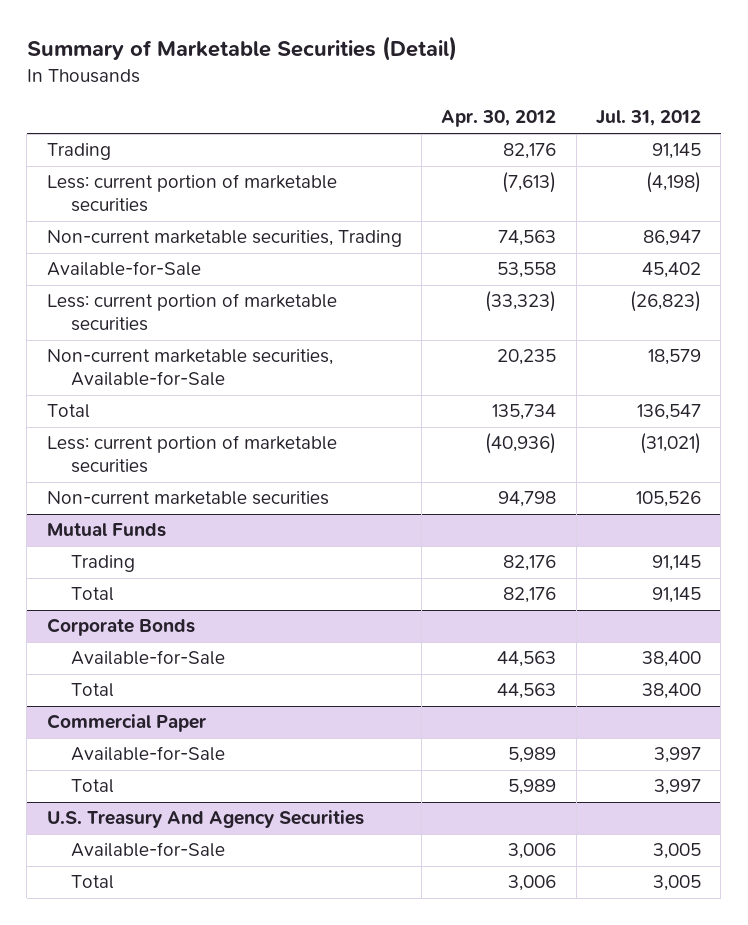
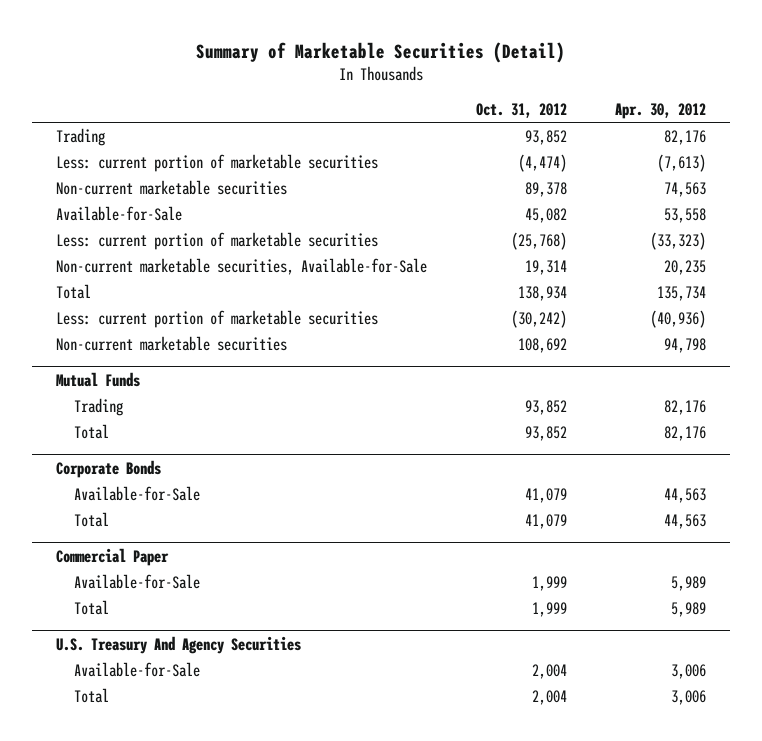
[596,110,702,127] Jul. 31, 2012 -> none
none -> [475,103,567,119] Oct. 31, 2012
[46,230,402,248] Non-current marketable securities, Trading -> [56,179,288,195] Non-current marketable securities

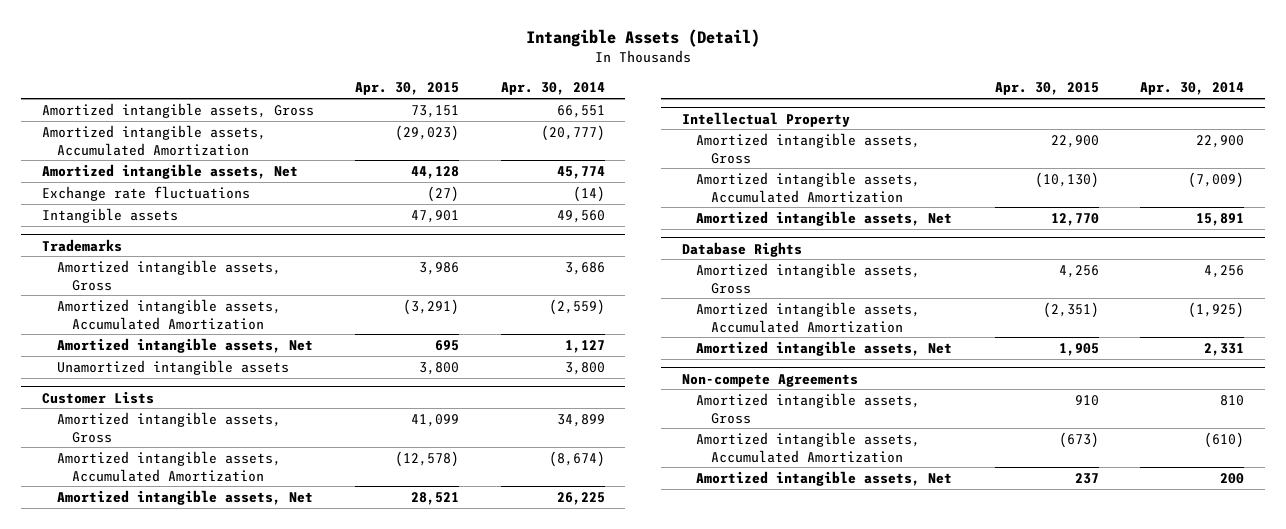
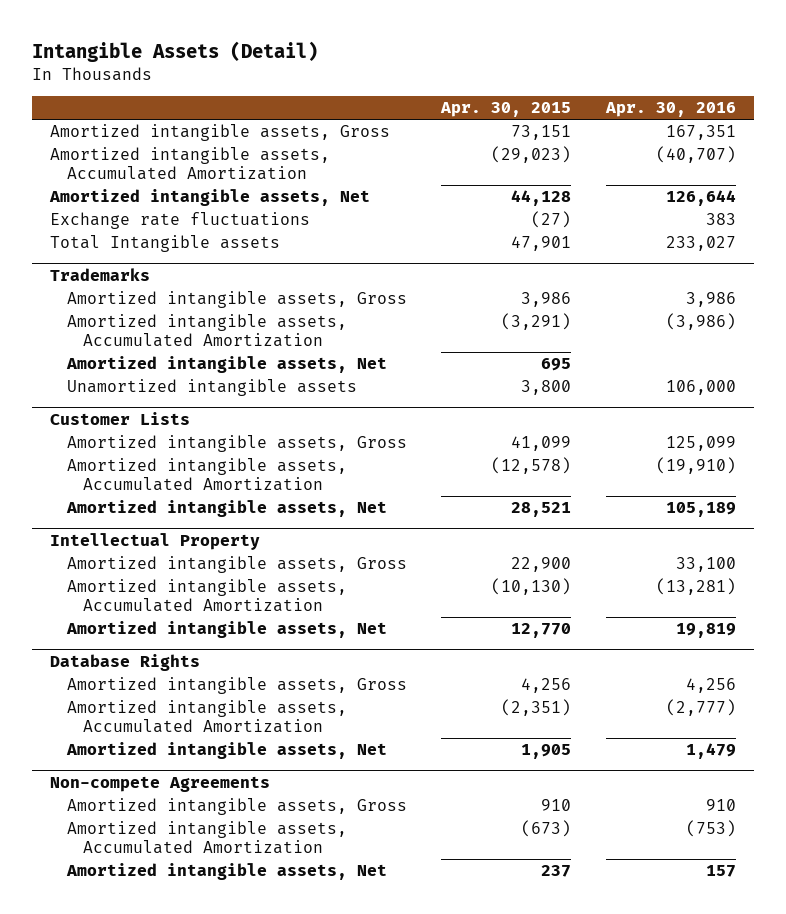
[500,82,605,96] Apr. 30, 2014 -> none
none -> [605,102,737,118] Apr. 30, 2016
[41,207,178,223] Intangible assets -> [49,235,280,253] Total Intangible assets

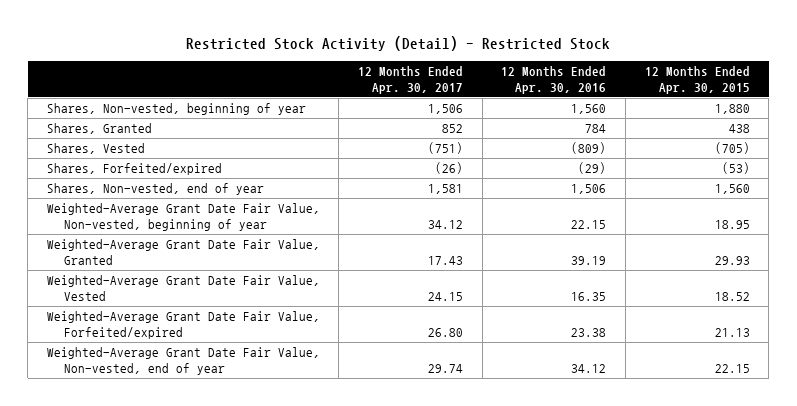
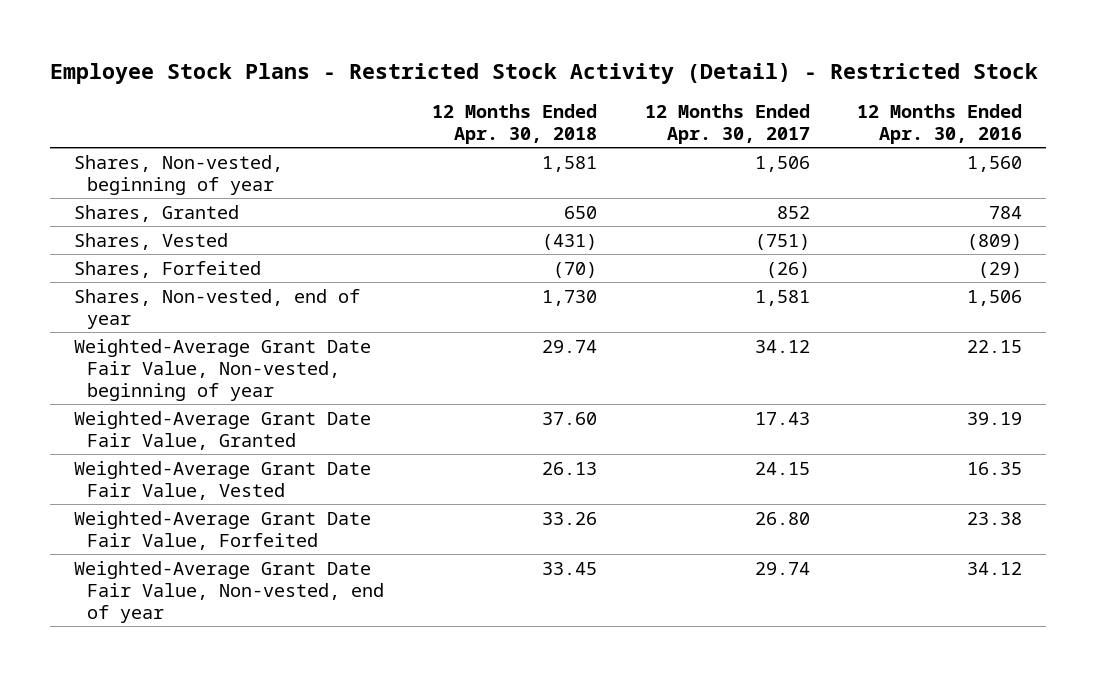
[186,35,611,51] Restricted Stock Activity (Detail) - Restricted Stock -> [49,62,1038,84] Employee Stock Plans - Restricted Stock Activity (Detail) - Restricted Stock
[644,66,750,95] 12 Months Ended Apr. 30, 2015 -> none
none -> [431,103,597,144] 12 Months Ended Apr. 30, 2018
[46,163,222,176] Shares, Forfeited/expired -> [73,260,261,278] Shares, Forfeited
[46,311,320,340] Weighted-Average Grant Date Fair Value, Forfeited/expired -> [73,510,371,550] Weighted-Average Grant Date Fair Value, Forfeited

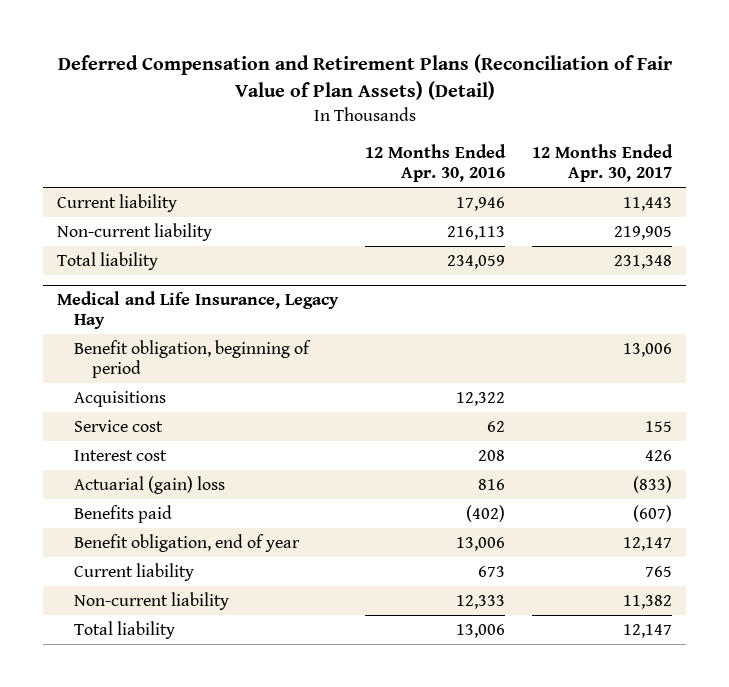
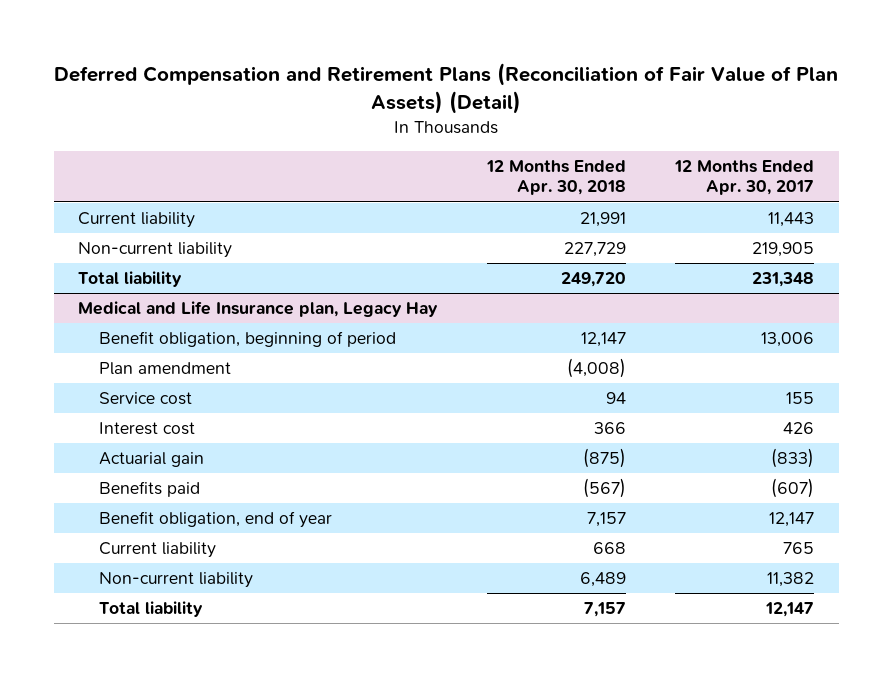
[365,143,507,182] 12 Months Ended Apr. 30, 2016 -> none
none -> [485,159,626,196] 12 Months Ended Apr. 30, 2018
[56,290,339,330] Medical and Life Insurance, Legacy Hay -> [78,301,439,318] Medical and Life Insurance plan, Legacy Hay
[74,390,167,407] Acquisitions -> none
none -> [98,362,231,376] Plan amendment
[74,475,226,494] Actuarial (gain) loss -> [98,452,204,468] Actuarial gain

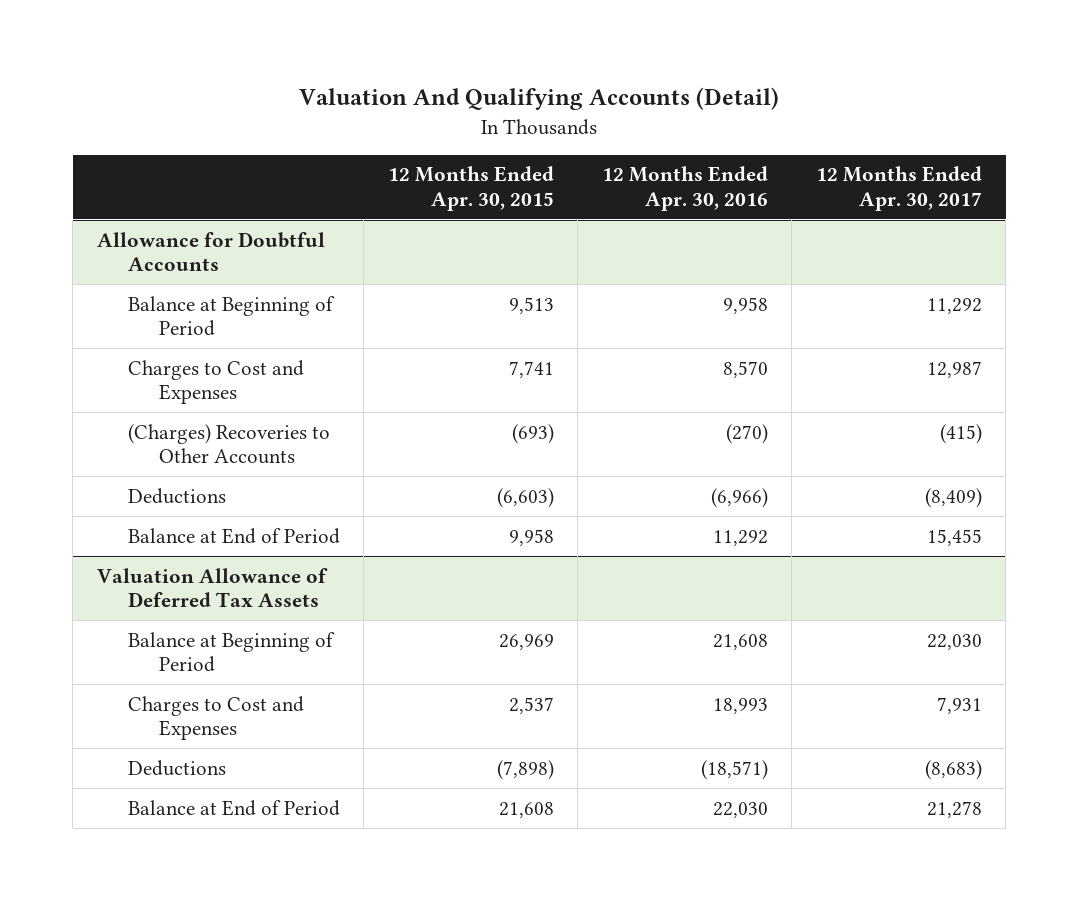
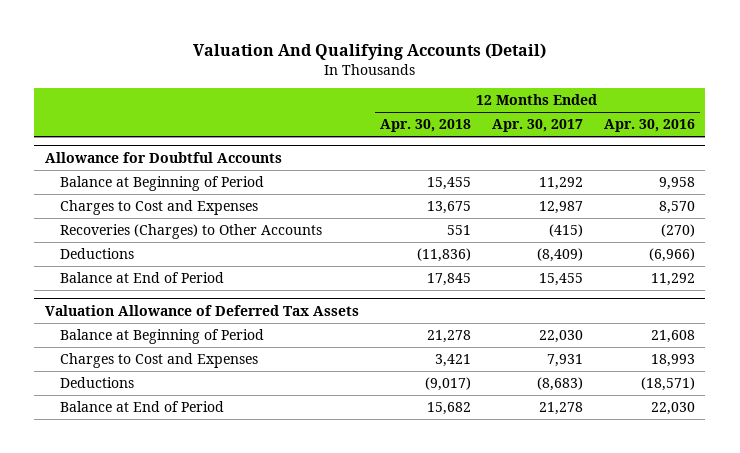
[387,166,554,211] 12 Months Ended Apr. 30, 2015 -> none
none -> [379,119,471,133] Apr. 30, 2018
[127,423,330,465] (Charges) Recoveries to Other Accounts -> [59,223,322,239] Recoveries (Charges) to Other Accounts

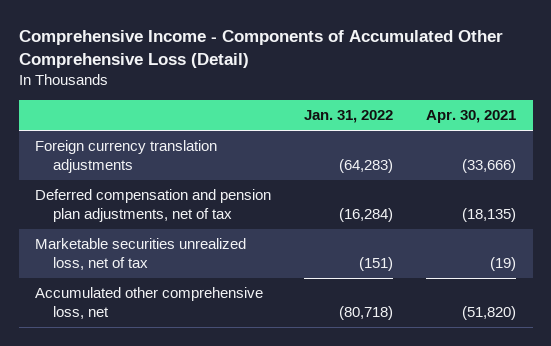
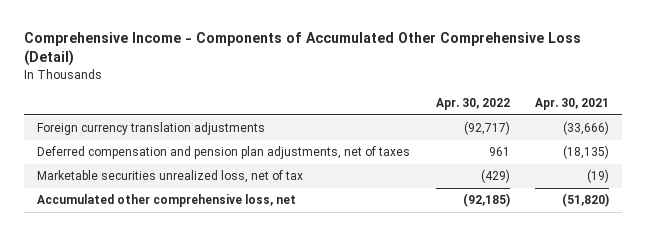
[304,110,394,124] Jan. 31, 2022 -> none
none -> [435,98,510,111] Apr. 30, 2022
[35,189,272,223] Deferred compensation and pension plan adjustments, net of tax -> [36,146,410,160] Deferred compensation and pension plan adjustments, net of taxes

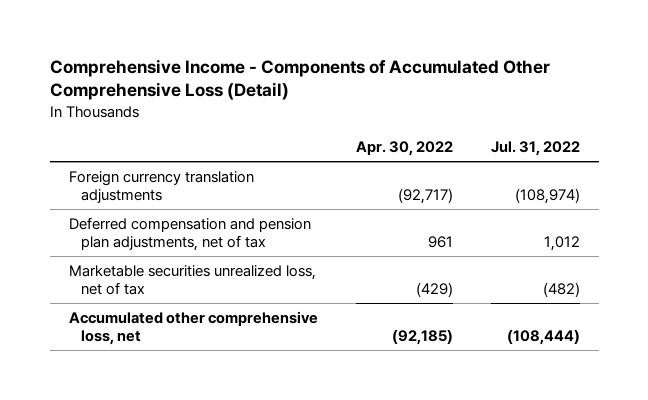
[535,98,610,111] Apr. 30, 2021 -> none
none -> [490,140,580,156] Jul. 31, 2022
[36,146,410,160] Deferred compensation and pension plan adjustments, net of taxes -> [68,217,311,251] Deferred compensation and pension plan adjustments, net of tax

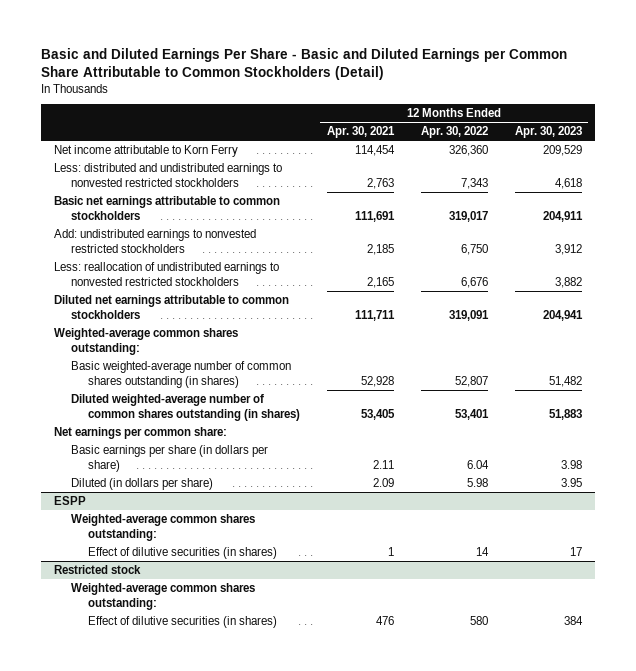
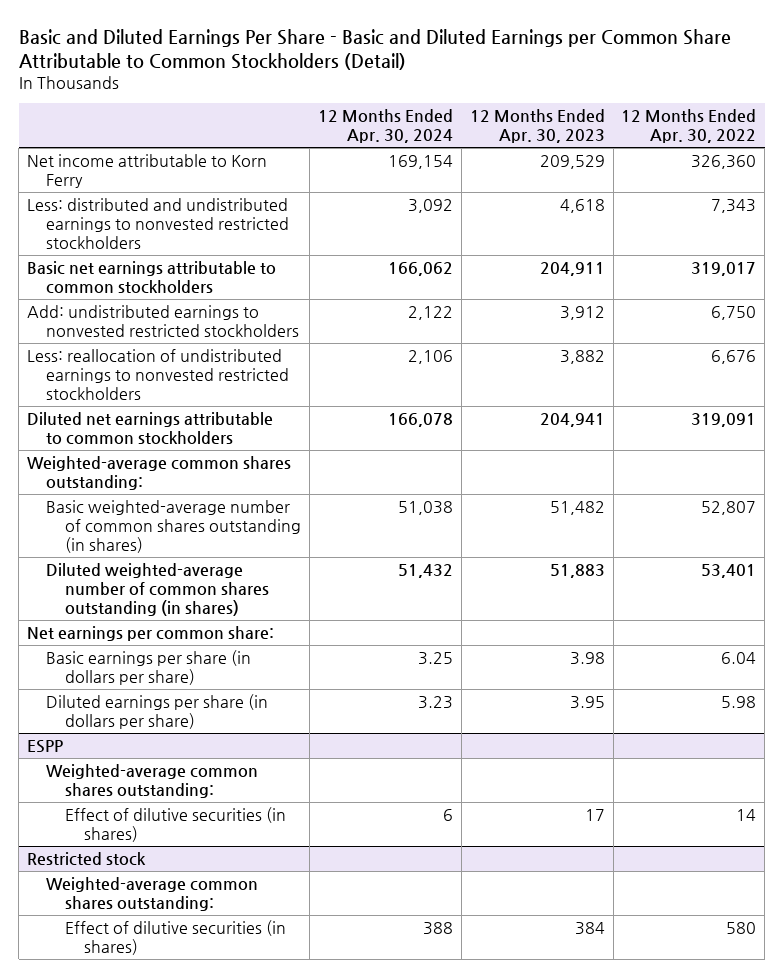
[326,126,395,139] Apr. 30, 2021 -> none
none -> [317,109,453,144] 12 Months Ended Apr. 30, 2024
[70,478,213,491] Diluted (in dollars per share) -> [46,693,269,729] Diluted earnings per share (in dollars per share)

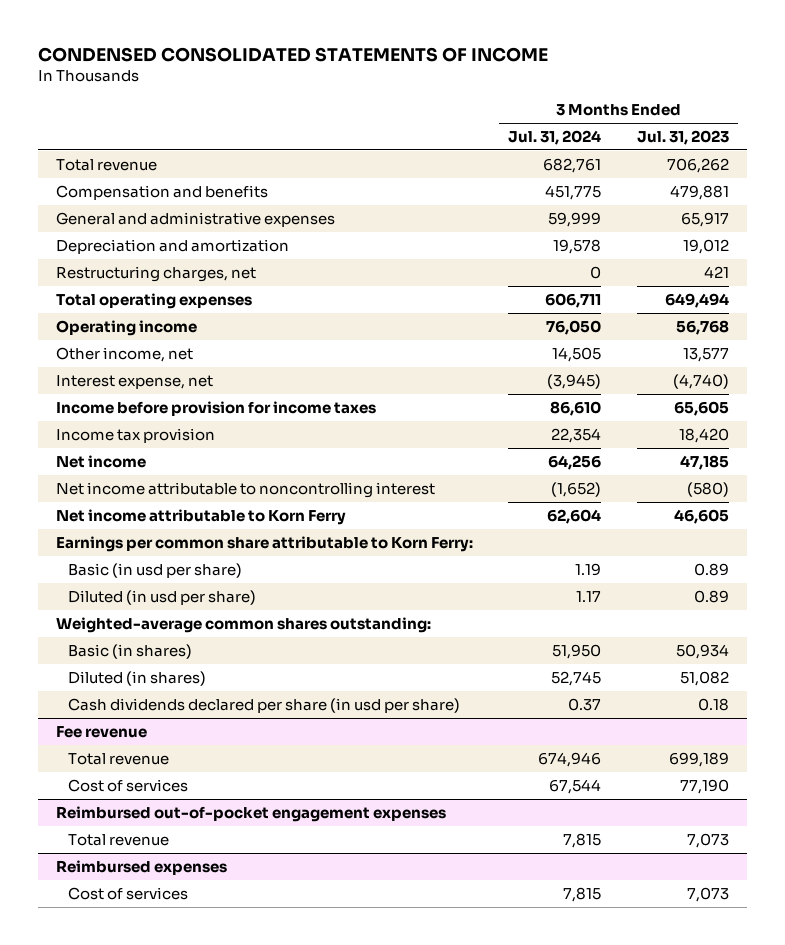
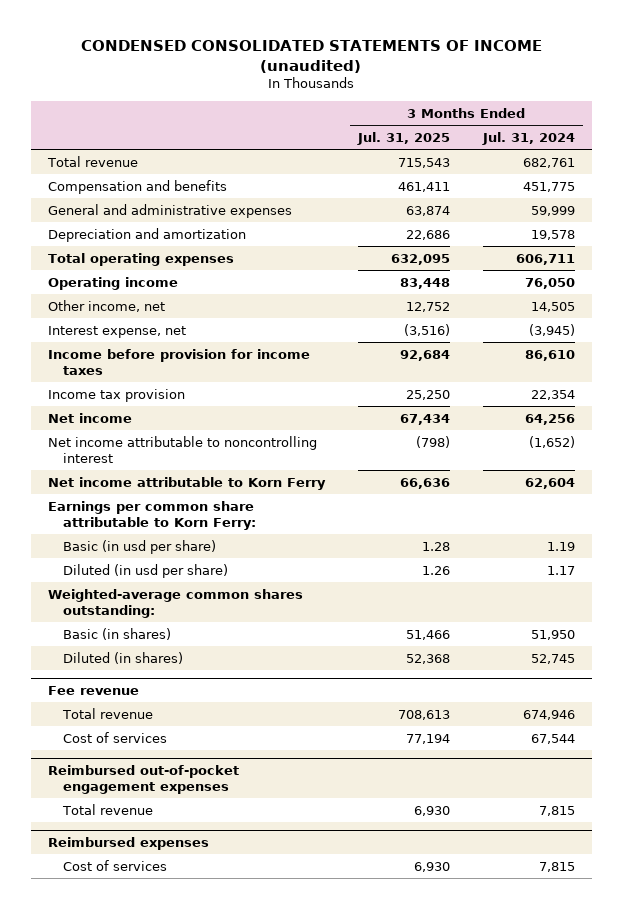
[37,46,548,62] CONDENSED CONSOLIDATED STATEMENTS OF INCOME -> [81,40,543,74] CONDENSED CONSOLIDATED STATEMENTS OF INCOME (unaudited)
[637,129,730,145] Jul. 31, 2023 -> none
none -> [356,131,450,145] Jul. 31, 2025
[55,265,256,282] Restructuring charges, net -> none
[67,697,460,713] Cash dividends declared per share (in usd per share) -> none

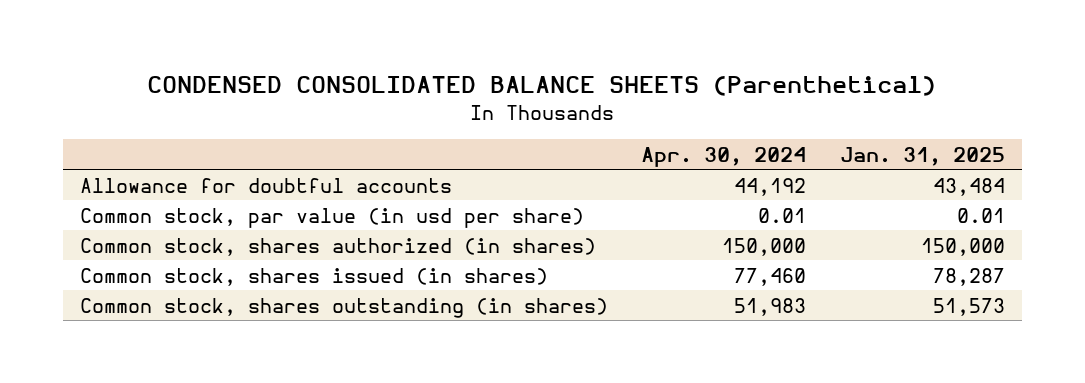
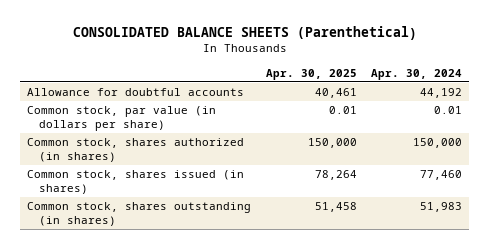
[147,76,937,97] CONDENSED CONSOLIDATED BALANCE SHEETS (Parenthetical) -> [72,26,417,41] CONSOLIDATED BALANCE SHEETS (Parenthetical)
[840,146,1006,166] Jan. 31, 2025 -> none
none -> [265,68,357,80] Apr. 30, 2025
[79,207,584,228] Common stock, par value (in usd per share) -> [27,106,217,131] Common stock, par value (in dollars per share)

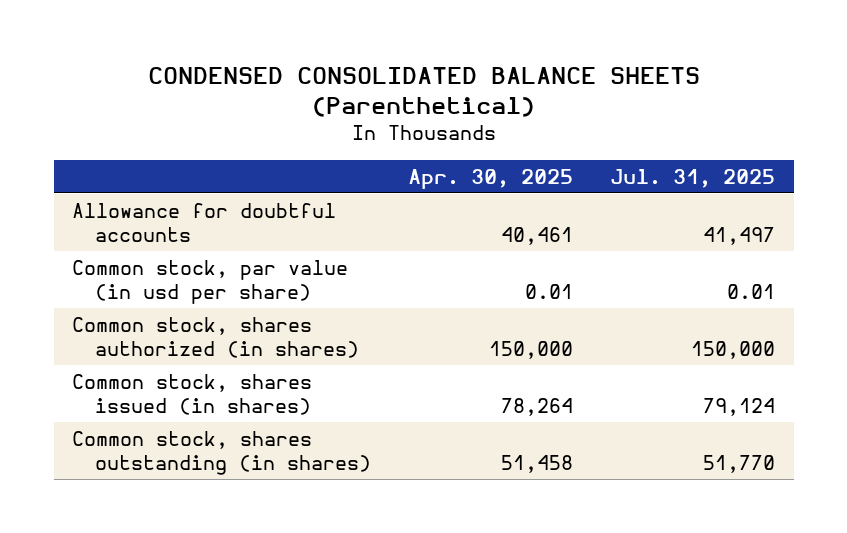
[72,26,417,41] CONSOLIDATED BALANCE SHEETS (Parenthetical) -> [147,66,700,118] CONDENSED CONSOLIDATED BALANCE SHEETS (Parenthetical)
[371,68,463,80] Apr. 30, 2024 -> none
none -> [610,168,776,188] Jul. 31, 2025
[27,106,217,131] Common stock, par value (in dollars per share) -> [72,259,349,304] Common stock, par value (in usd per share)

